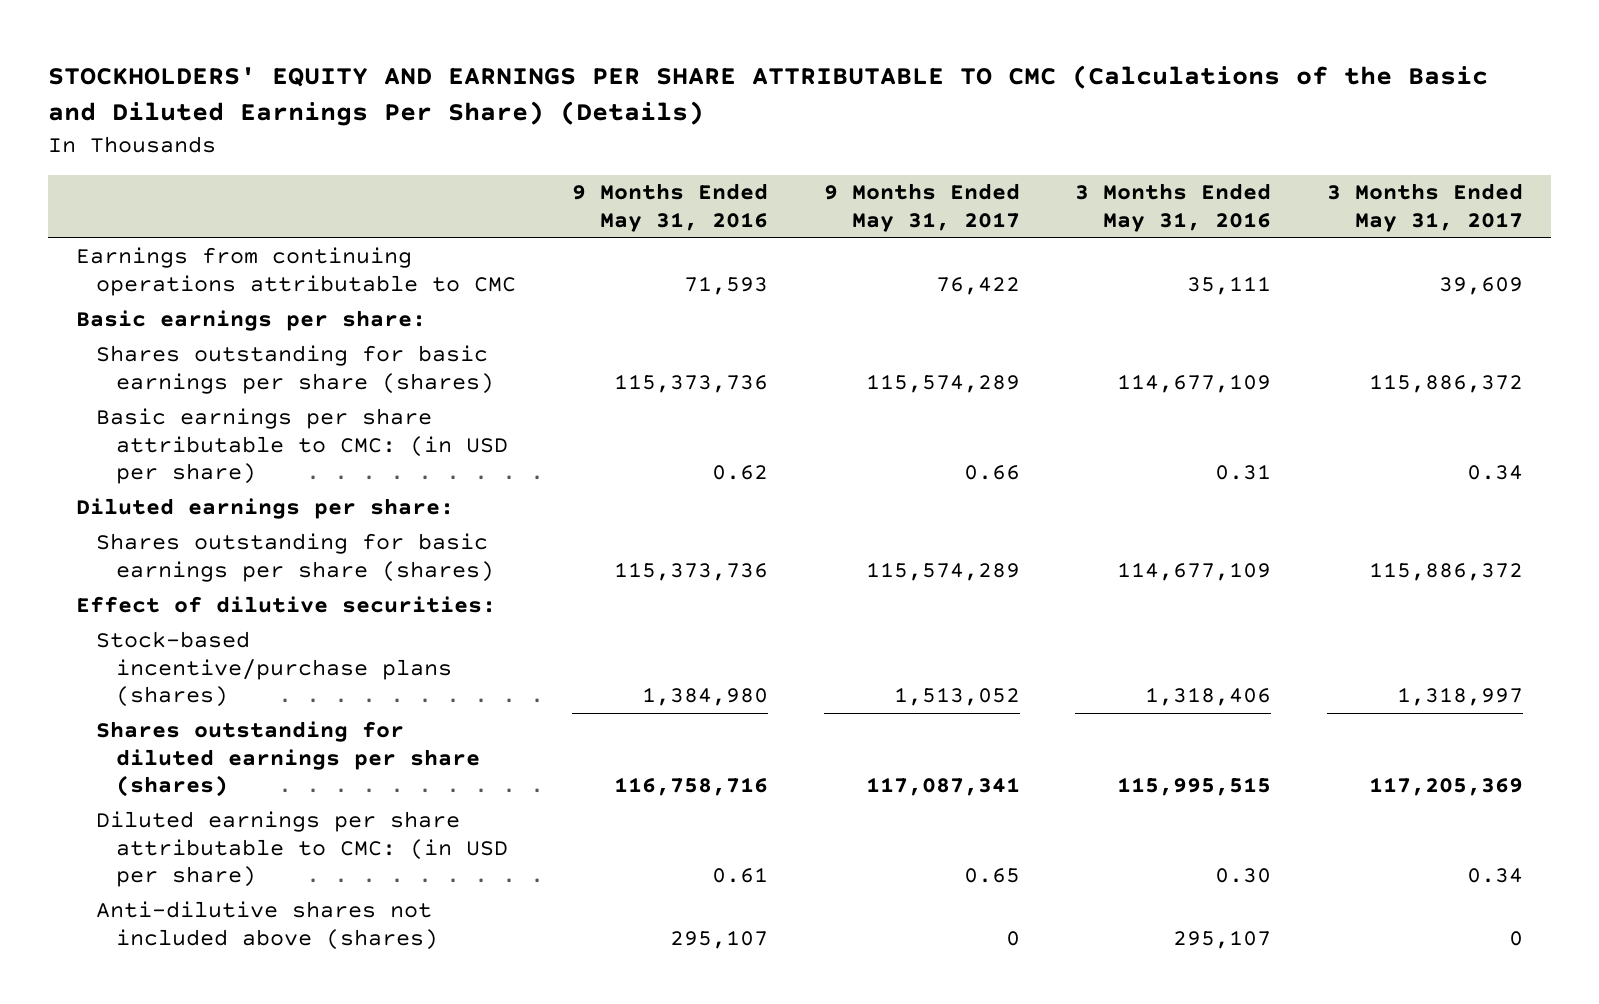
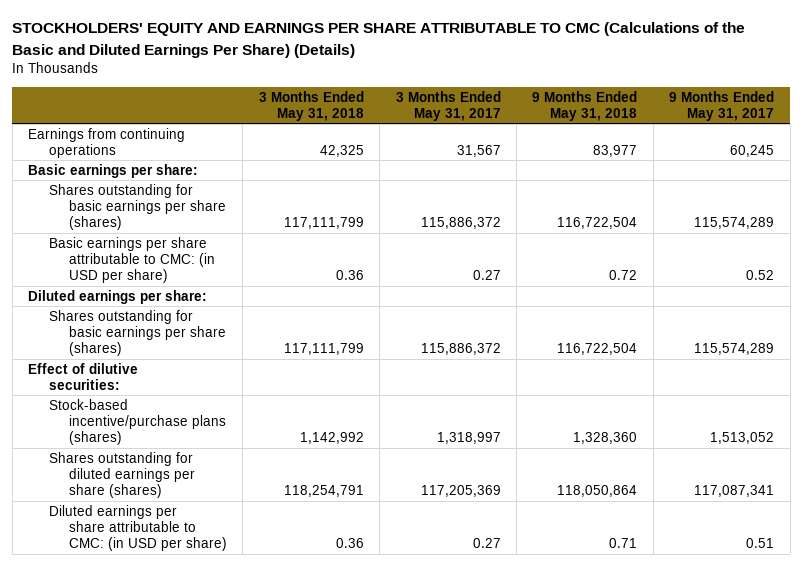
[571,183,768,232] 9 Months Ended May 31, 2016 -> none
[1075,183,1272,232] 3 Months Ended May 31, 2016 -> none
none -> [258,90,364,121] 3 Months Ended May 31, 2018
none -> [532,90,638,121] 9 Months Ended May 31, 2018
[75,247,516,296] Earnings from continuing operations attributable to CMC -> [28,127,186,159] Earnings from continuing operations
[935,276,1020,295] 76,422 -> [730,145,775,158] 60,245
[1439,276,1524,295] 39,609 -> [456,145,501,158] 31,567
[963,465,1020,481] 0.66 -> [746,270,775,281] 0.52
[1467,465,1524,481] 0.34 -> [472,270,501,281] 0.27
[95,901,439,950] Anti-dilutive shares not included above (shares) -> none
[963,868,1020,884] 0.65 -> [746,538,775,549] 0.51
[1467,868,1524,884] 0.34 -> [472,538,501,549] 0.27

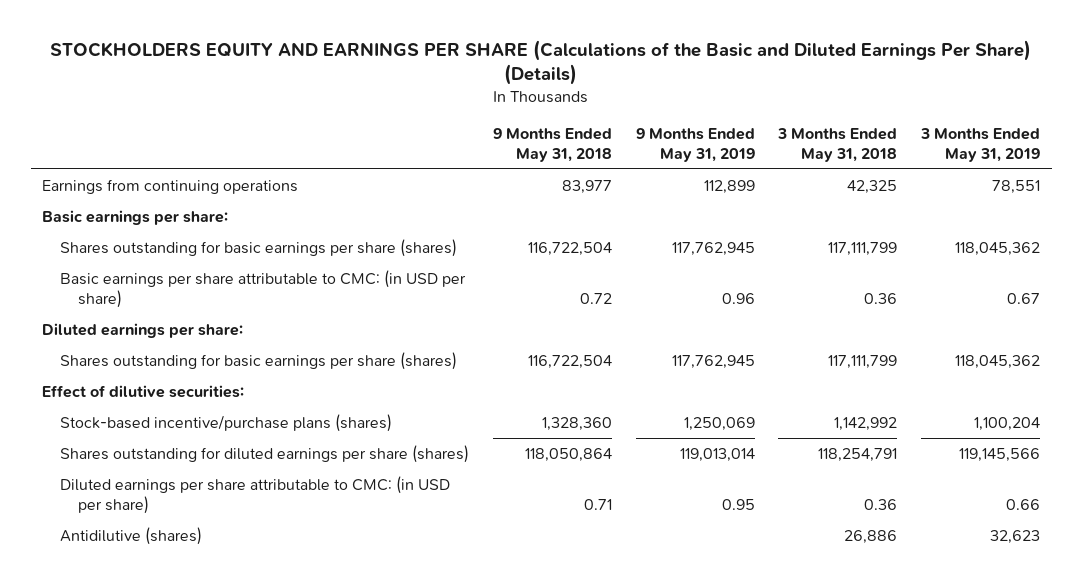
[12,22,746,58] STOCKHOLDERS' EQUITY AND EARNINGS PER SHARE ATTRIBUTABLE TO CMC (Calculations of the Basic and Diluted Earnings Per Share) (Details) -> [50,39,1032,86] STOCKHOLDERS EQUITY AND EARNINGS PER SHARE (Calculations of the Basic and Diluted Earnings Per Share) (Details)
[395,90,501,121] 3 Months Ended May 31, 2017 -> none
[669,90,775,121] 9 Months Ended May 31, 2017 -> none
none -> [635,127,755,162] 9 Months Ended May 31, 2019
none -> [919,127,1040,162] 3 Months Ended May 31, 2019
none -> [60,526,203,545] Antidilutive (shares)

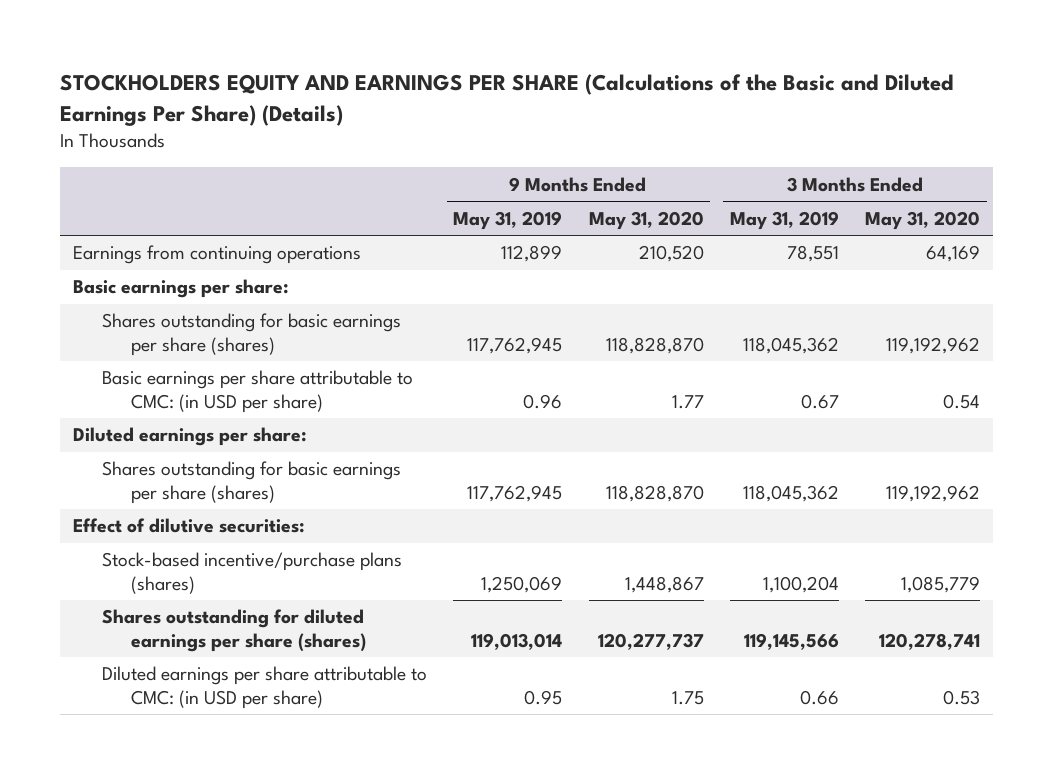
[492,127,612,162] 9 Months Ended May 31, 2018 -> none
[777,127,898,162] 3 Months Ended May 31, 2018 -> none
none -> [588,210,704,230] May 31, 2020
none -> [865,210,981,230] May 31, 2020
[60,526,203,545] Antidilutive (shares) -> none

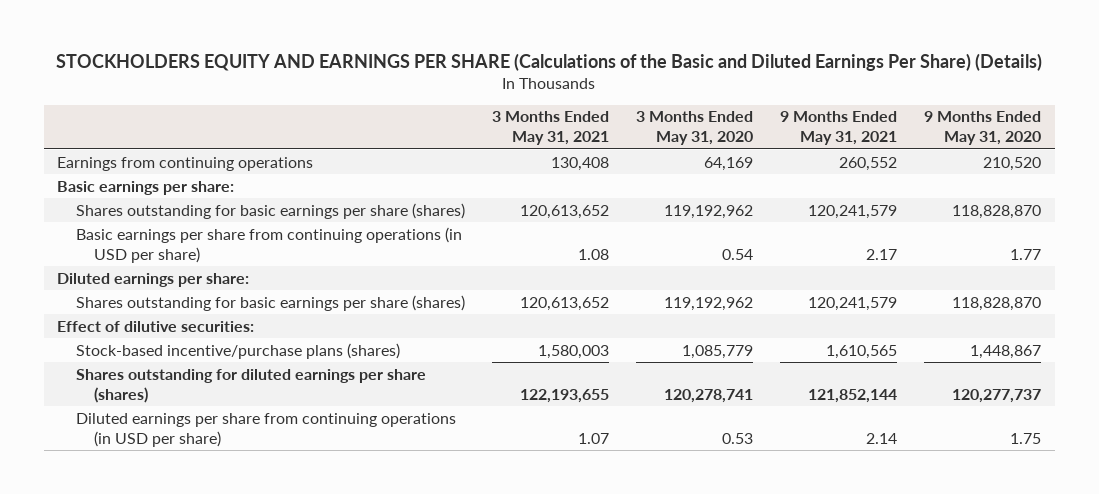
[453,210,563,230] May 31, 2019 -> none
[729,210,839,230] May 31, 2019 -> none
none -> [491,111,609,146] 3 Months Ended May 31, 2021
none -> [780,111,898,146] 9 Months Ended May 31, 2021
[101,370,413,413] Basic earnings per share attributable to CMC: (in USD per share) -> [75,226,462,263] Basic earnings per share from continuing operations (in USD per share)
[101,666,427,709] Diluted earnings per share attributable to CMC: (in USD per share) -> [75,412,456,447] Diluted earnings per share from continuing operations (in USD per share)

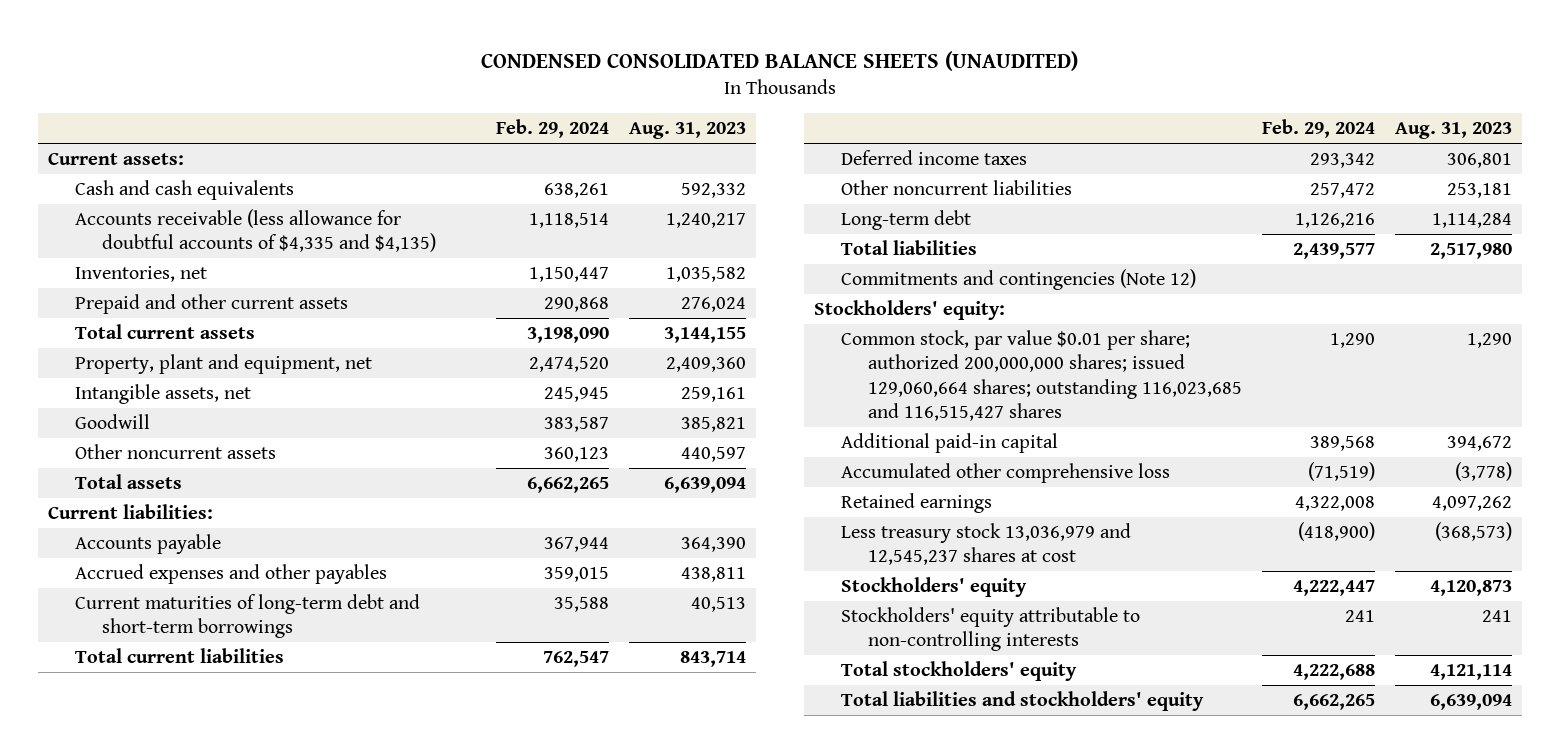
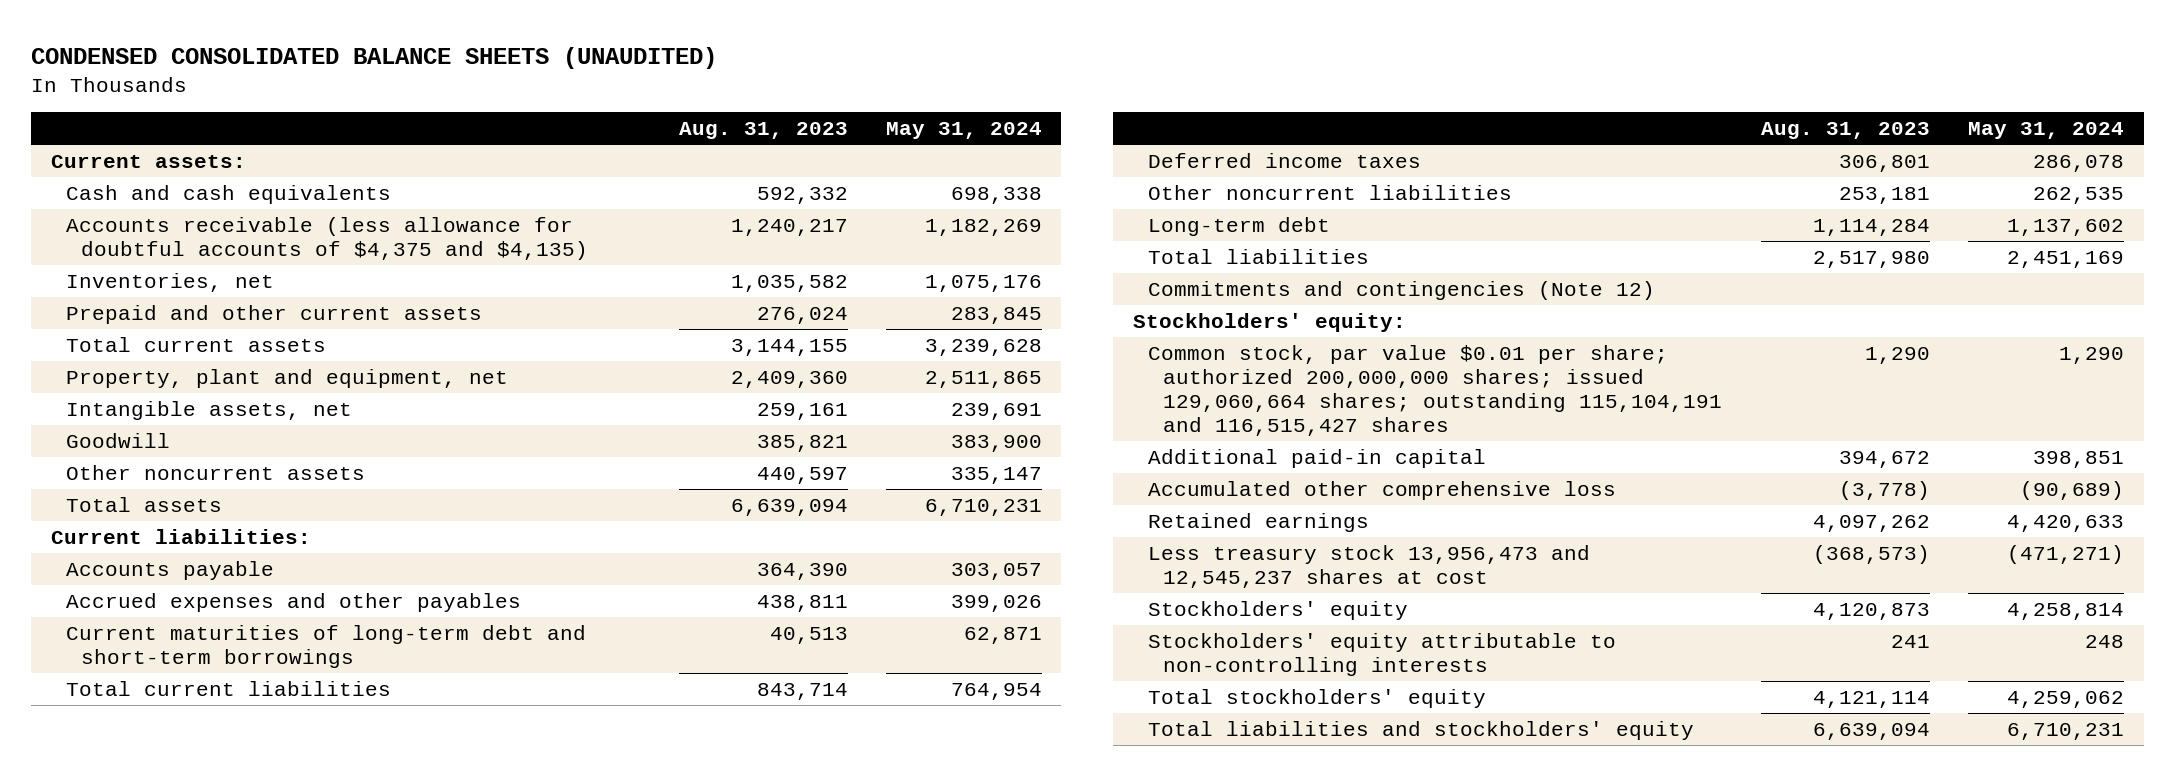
[495,119,609,139] Feb. 29, 2024 -> none
none -> [886,122,1043,140] May 31, 2024
[74,209,437,253] Accounts receivable (less allowance for doubtful accounts of $4,335 and $4,135) -> [65,216,589,260] Accounts receivable (less allowance for doubtful accounts of $4,375 and $4,135)
[840,330,1243,421] Common stock, par value $0.01 per share; authorized 200,000,000 shares; issued 129,060,664 shares; outstanding 116,023,685 and 116,515,427 shares -> [1147,344,1723,436] Common stock, par value $0.01 per share; authorized 200,000,000 shares; issued 129,060,664 shares; outstanding 115,104,191 and 116,515,427 shares
[840,523,1131,566] Less treasury stock 13,036,979 and 12,545,237 shares at cost -> [1147,544,1590,588] Less treasury stock 13,956,473 and 12,545,237 shares at cost

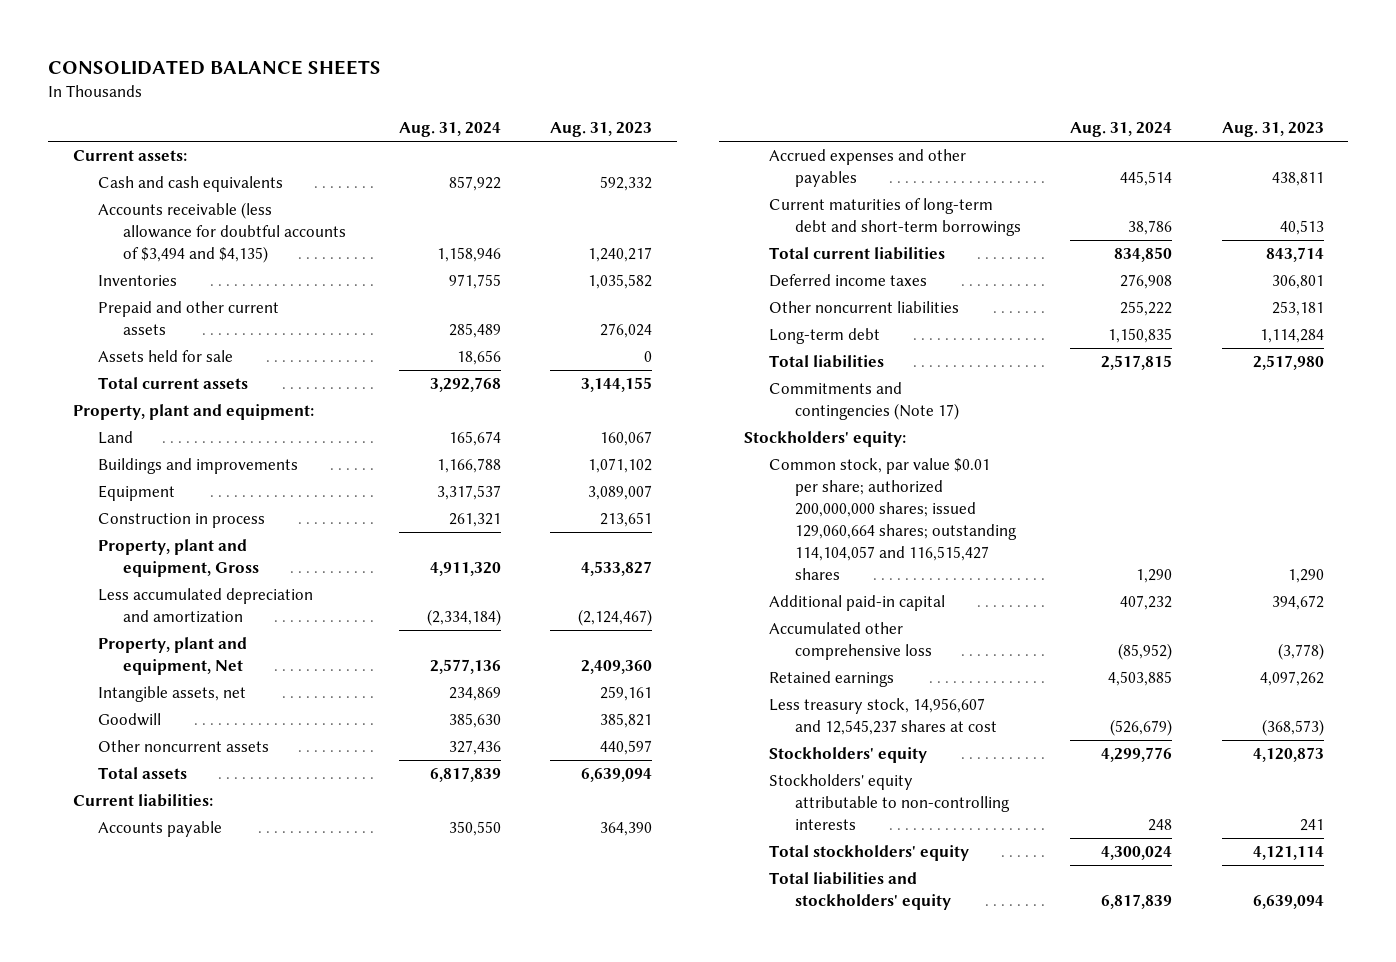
[31,46,718,69] CONDENSED CONSOLIDATED BALANCE SHEETS (UNAUDITED) -> [47,60,381,76] CONSOLIDATED BALANCE SHEETS
[886,122,1043,140] May 31, 2024 -> none
none -> [398,122,501,138] Aug. 31, 2024
[65,216,589,260] Accounts receivable (less allowance for doubtful accounts of $4,375 and $4,135) -> [97,201,347,263] Accounts receivable (less allowance for doubtful accounts of $3,494 and $4,135)
[65,272,274,292] Inventories, net -> [97,274,177,286] Inventories
none -> [97,349,233,362] Assets held for sale
none -> [72,403,314,420] Property, plant and equipment:
none -> [97,430,133,444] Land
none -> [97,457,298,474] Buildings and improvements
none -> [97,484,175,501] Equipment
none -> [97,512,265,528] Construction in process
none -> [97,538,260,577] Property, plant and equipment, Gross
none -> [97,587,313,623] Less accumulated depreciation and amortization
[65,368,508,388] Property, plant and equipment, net -> [97,636,247,675] Property, plant and equipment, Net
[1147,280,1655,300] Commitments and contingencies (Note 12) -> [769,381,959,420] Commitments and contingencies (Note 17)
[1147,344,1723,436] Common stock, par value $0.01 per share; authorized 200,000,000 shares; issued 129,060,664 shares; outstanding 115,104,191 and 116,515,427 shares -> [769,457,1017,580] Common stock, par value $0.01 per share; authorized 200,000,000 shares; issued 129,060,664 shares; outstanding 114,104,057 and 116,515,427 shares
[1147,544,1590,588] Less treasury stock 13,956,473 and 12,545,237 shares at cost -> [769,697,997,735] Less treasury stock, 14,956,607 and 12,545,237 shares at cost

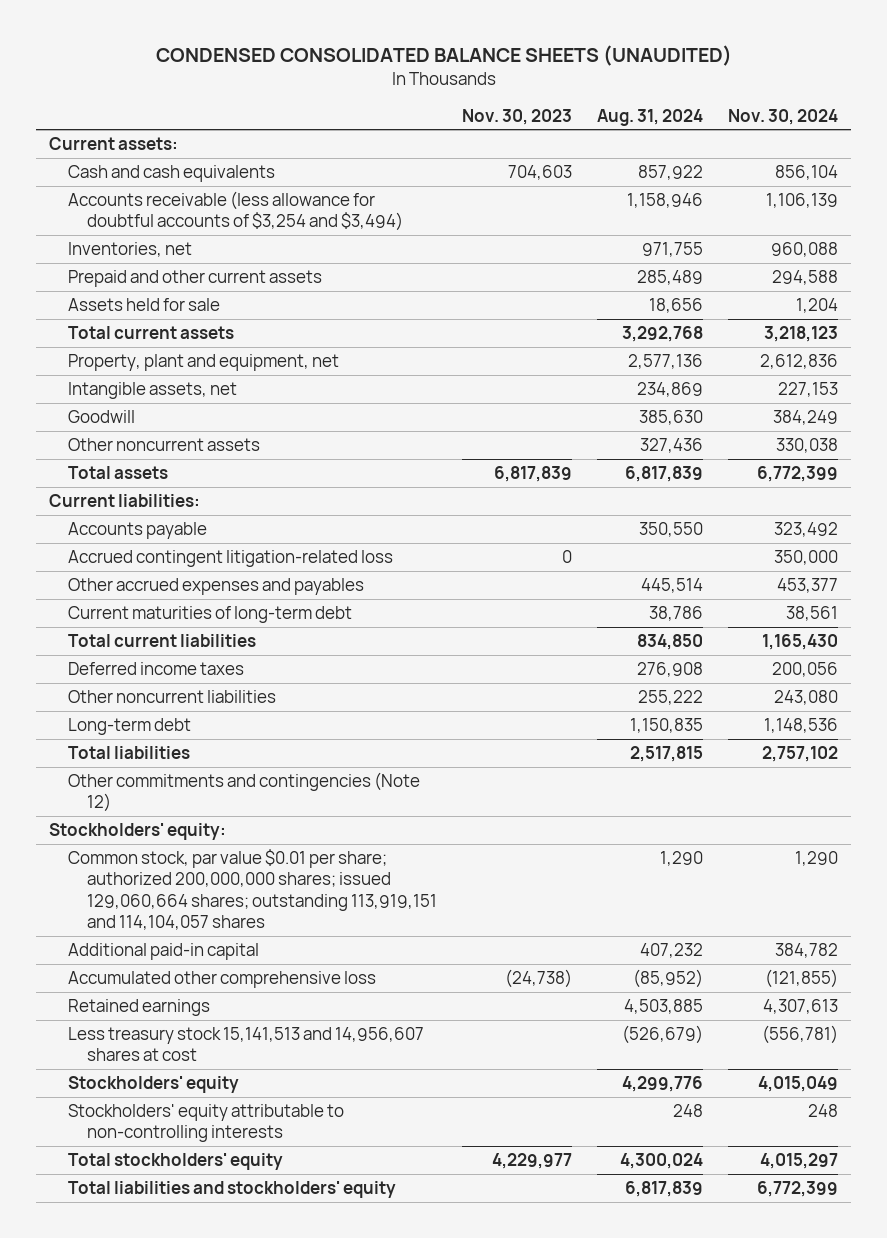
[47,60,381,76] CONSOLIDATED BALANCE SHEETS -> [155,45,732,67] CONDENSED CONSOLIDATED BALANCE SHEETS (UNAUDITED)
[550,122,653,138] Aug. 31, 2023 -> none
none -> [461,108,572,125] Nov. 30, 2023
none -> [728,108,839,125] Nov. 30, 2024
[97,201,347,263] Accounts receivable (less allowance for doubtful accounts of $3,494 and $4,135) -> [67,190,403,232] Accounts receivable (less allowance for doubtful accounts of $3,254 and $3,494)
[97,274,177,286] Inventories -> [67,241,192,257] Inventories, net
[72,403,314,420] Property, plant and equipment: -> none
[97,430,133,444] Land -> none
[97,457,298,474] Buildings and improvements -> none
[97,484,175,501] Equipment -> none
[97,512,265,528] Construction in process -> none
[97,538,260,577] Property, plant and equipment, Gross -> none
[97,587,313,623] Less accumulated depreciation and amortization -> none
[97,636,247,675] Property, plant and equipment, Net -> [67,353,339,371] Property, plant and equipment, net
none -> [67,549,393,567] Accrued contingent litigation-related loss
[769,148,967,187] Accrued expenses and other payables -> [67,577,364,595] Other accrued expenses and payables
[769,197,1021,236] Current maturities of long-term debt and short-term borrowings -> [67,605,352,623] Current maturities of long-term debt
[769,381,959,420] Commitments and contingencies (Note 17) -> [67,771,420,813] Other commitments and contingencies (Note 12)
[769,457,1017,580] Common stock, par value $0.01 per share; authorized 200,000,000 shares; issued 129,060,664 shares; outstanding 114,104,057 and 116,515,427 shares -> [67,848,437,931] Common stock, par value $0.01 per share; authorized 200,000,000 shares; issued 129,060,664 shares; outstanding 113,919,151 and 114,104,057 shares
[769,697,997,735] Less treasury stock, 14,956,607 and 12,545,237 shares at cost -> [67,1026,424,1062] Less treasury stock 15,141,513 and 14,956,607 shares at cost

